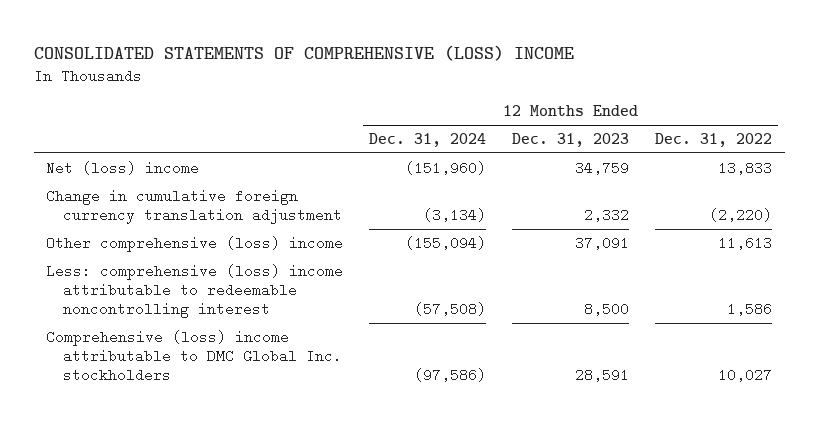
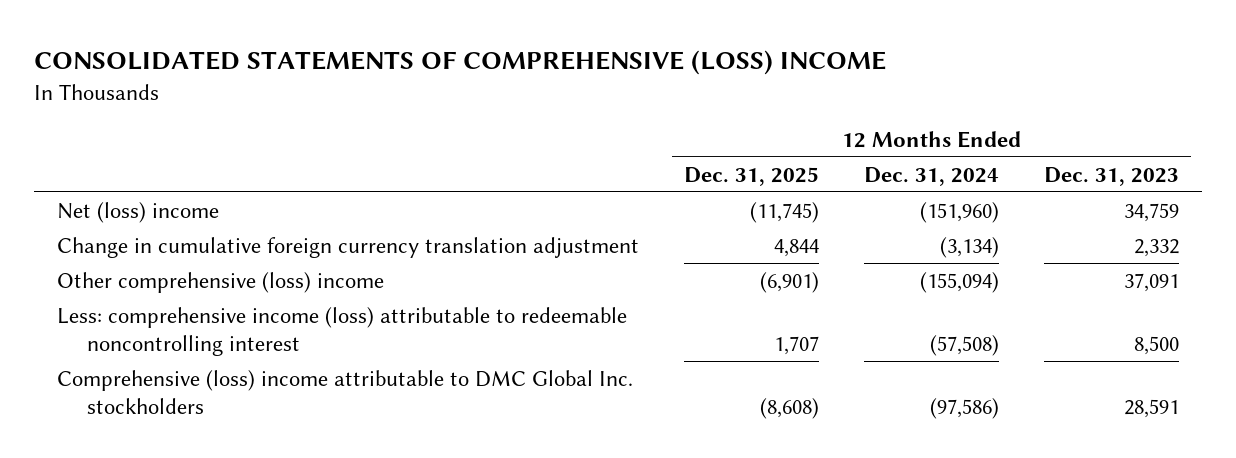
[654,133,772,148] Dec. 31, 2022 -> none
none -> [683,166,819,186] Dec. 31, 2025
[46,263,344,318] Less: comprehensive (loss) income attributable to redeemable noncontrolling interest -> [56,306,627,356] Less: comprehensive income (loss) attributable to redeemable noncontrolling interest

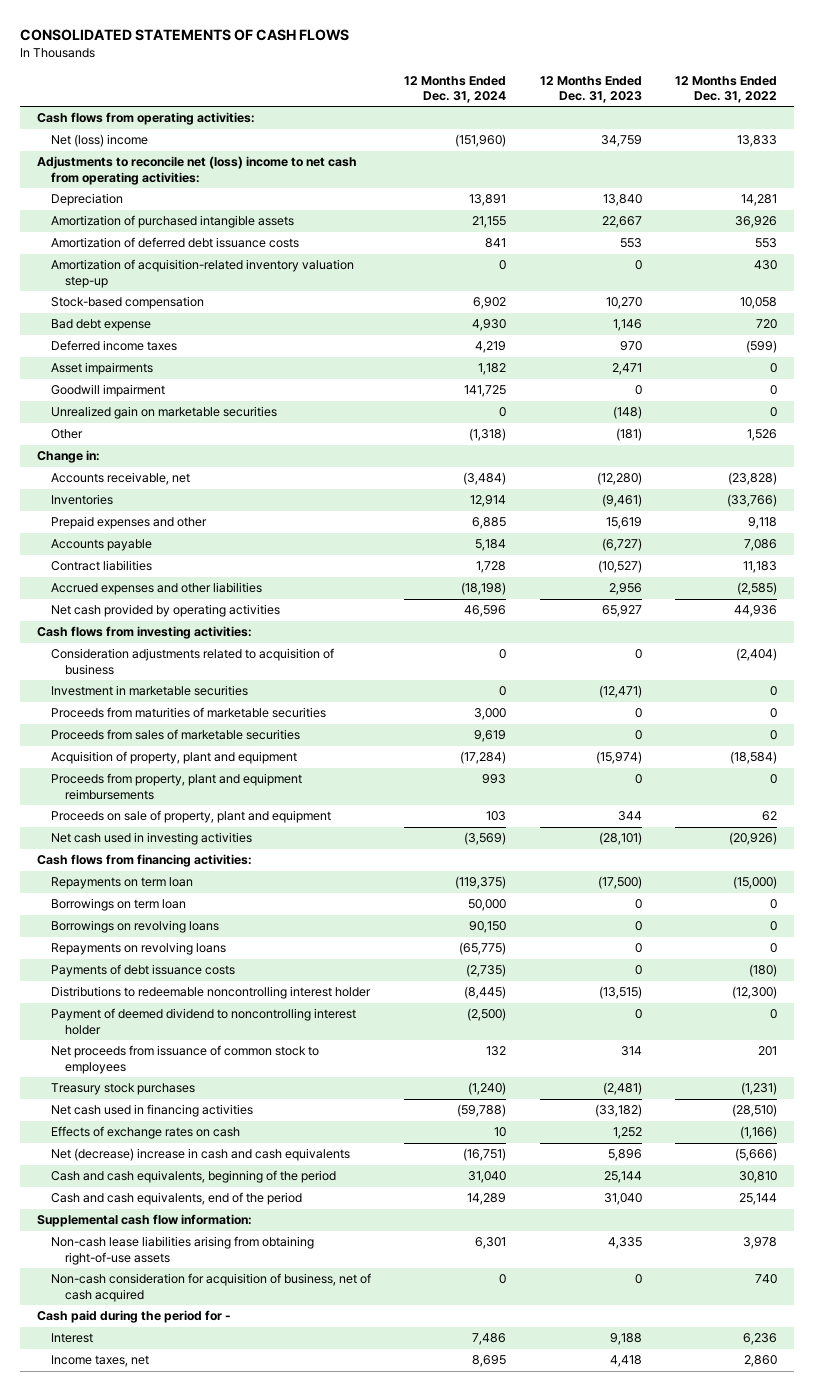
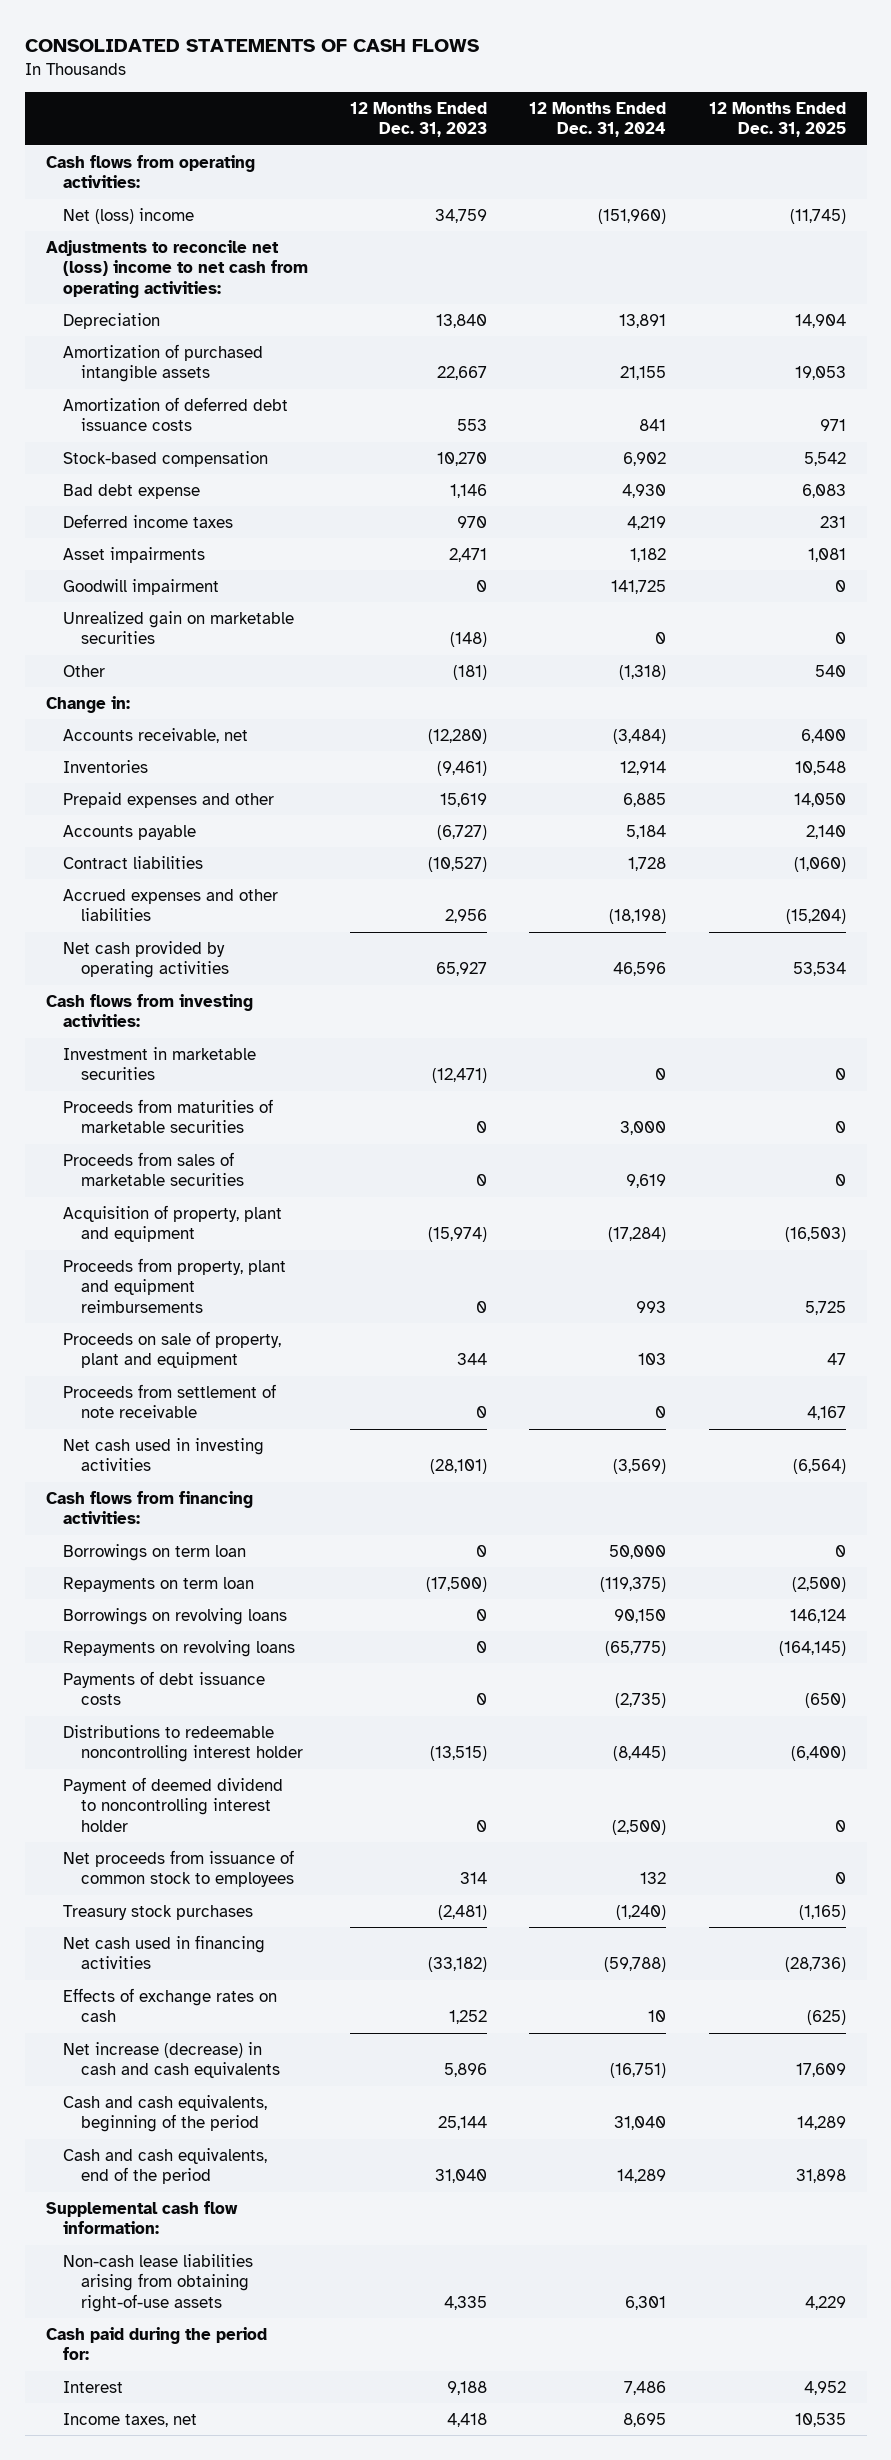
[675,75,778,103] 12 Months Ended Dec. 31, 2022 -> none
none -> [708,101,846,138] 12 Months Ended Dec. 31, 2025
[50,259,354,288] Amortization of acquisition-related inventory valuation step-up -> none
[50,648,334,675] Consideration adjustments related to acquisition of business -> none
none -> [63,1383,277,1419] Proceeds from settlement of note receivable
[50,877,193,890] Repayments on term loan -> [63,1576,255,1592] Repayments on term loan
[50,1148,350,1162] Net (decrease) increase in cash and cash equivalents -> [63,2041,281,2079] Net increase (decrease) in cash and cash equivalents
[50,1273,371,1302] Non-cash consideration for acquisition of business, net of cash acquired -> none
[36,1310,231,1324] Cash paid during the period for - -> [45,2326,267,2361] Cash paid during the period for:

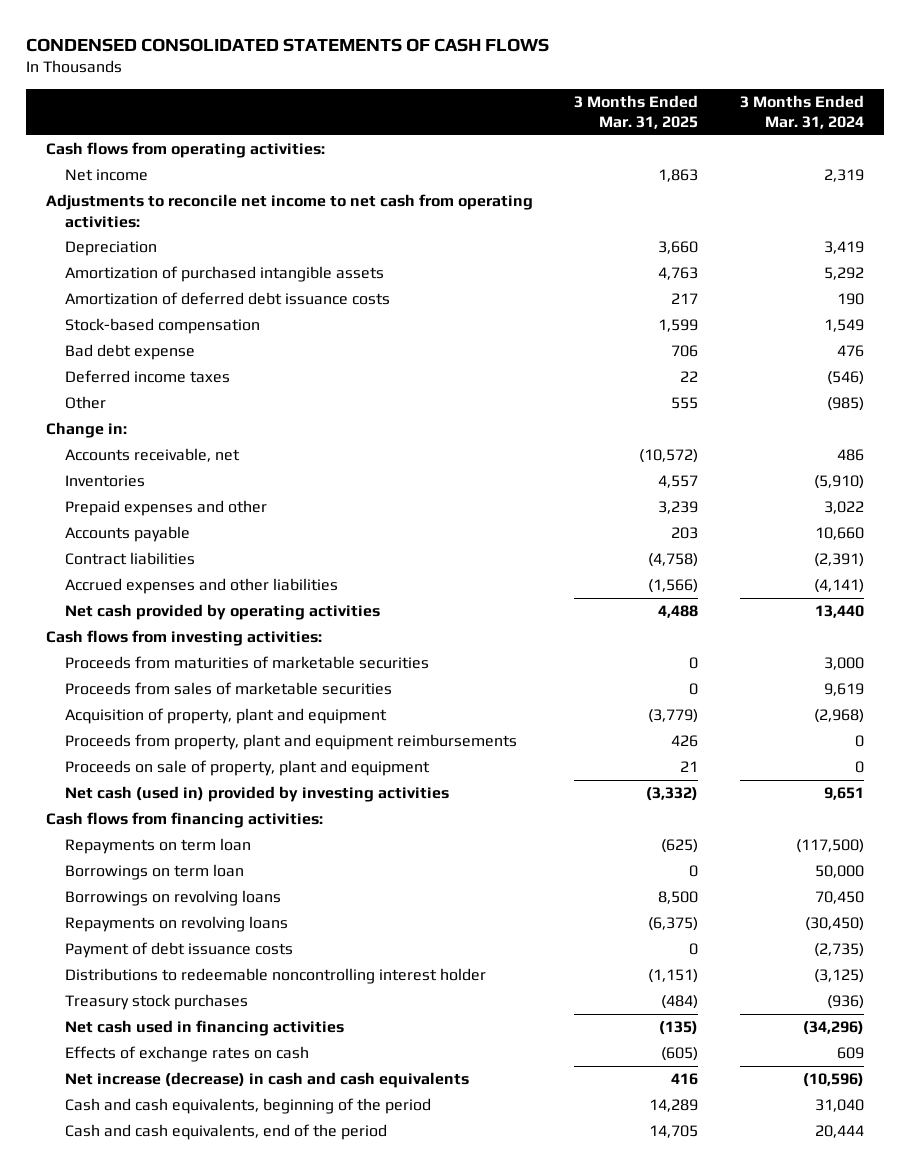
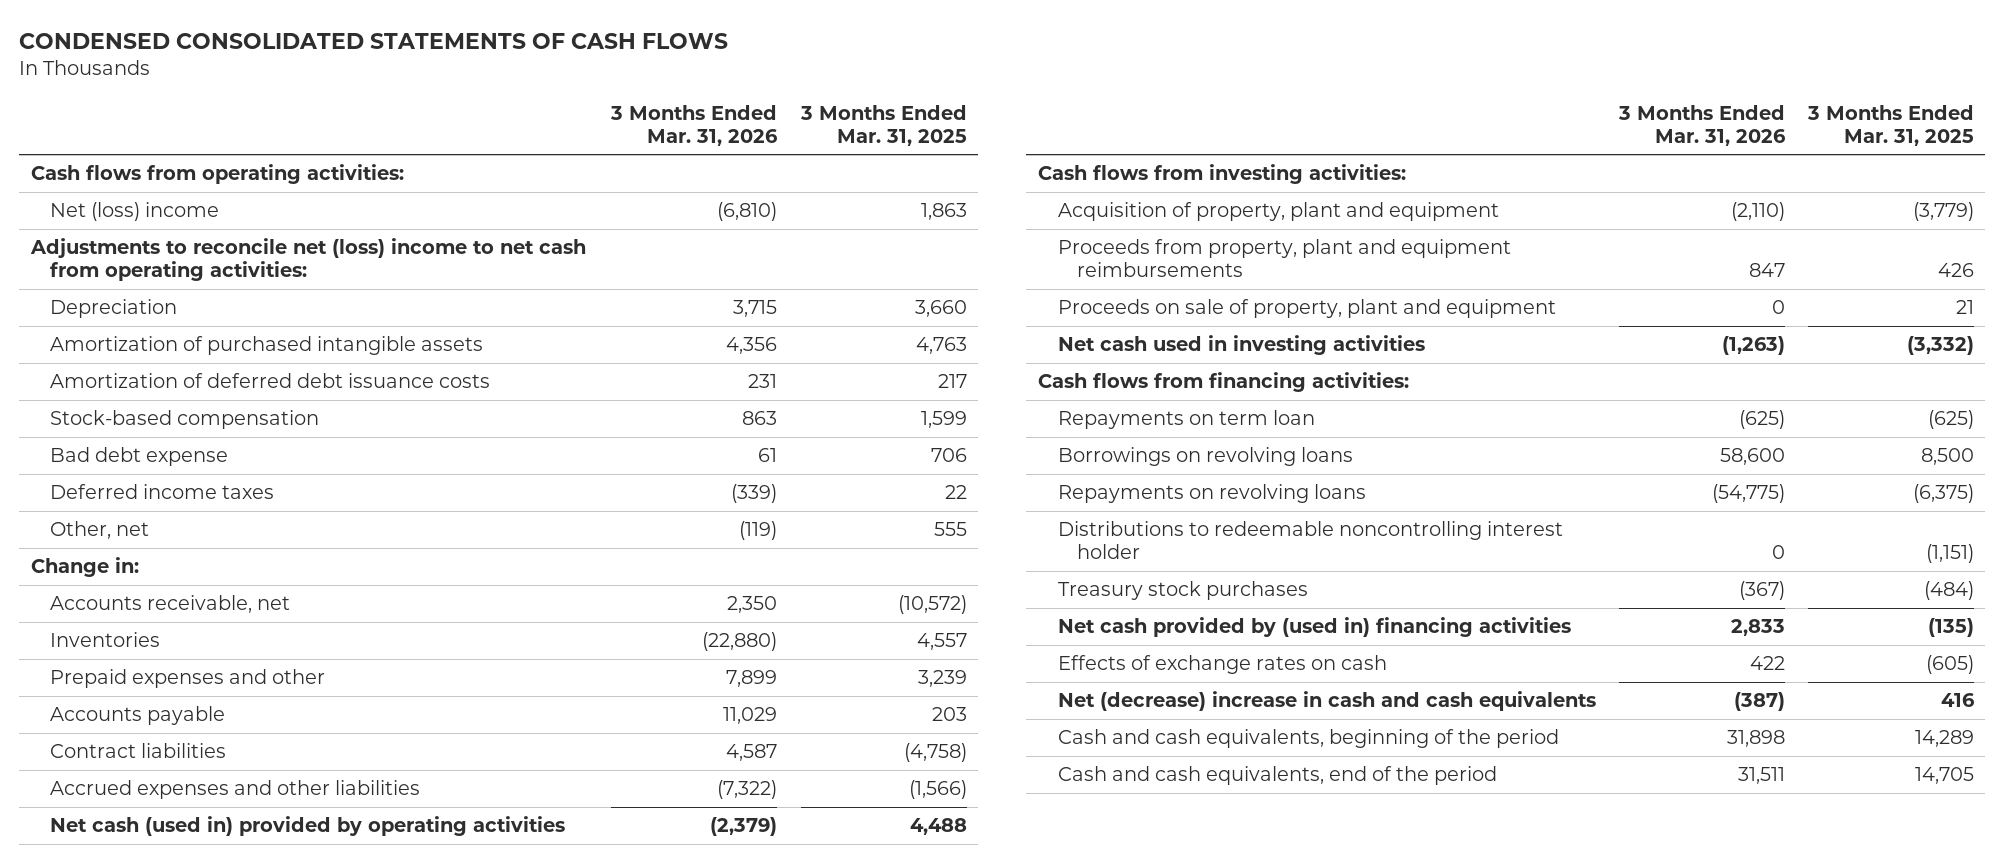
[739,94,864,130] 3 Months Ended Mar. 31, 2024 -> none
none -> [610,104,779,146] 3 Months Ended Mar. 31, 2026
[64,169,148,182] Net income -> [50,202,220,222] Net (loss) income
[46,194,534,228] Adjustments to reconcile net income to net cash from operating activities: -> [29,238,586,282] Adjustments to reconcile net (loss) income to net cash from operating activities:
[64,396,106,410] Other -> [50,521,150,540] Other, net
[64,604,380,621] Net cash provided by operating activities -> [50,816,566,837] Net cash (used in) provided by operating activities
[64,656,429,670] Proceeds from maturities of marketable securities -> none
[64,682,392,696] Proceeds from sales of marketable securities -> none
[64,786,449,803] Net cash (used in) provided by investing activities -> [1057,335,1425,356] Net cash used in investing activities
[64,864,244,881] Borrowings on term loan -> none
[64,942,293,959] Payment of debt issuance costs -> none
[64,1020,344,1037] Net cash used in financing activities -> [1057,617,1571,638] Net cash provided by (used in) financing activities
[64,1072,469,1089] Net increase (decrease) in cash and cash equivalents -> [1057,691,1596,712] Net (decrease) increase in cash and cash equivalents

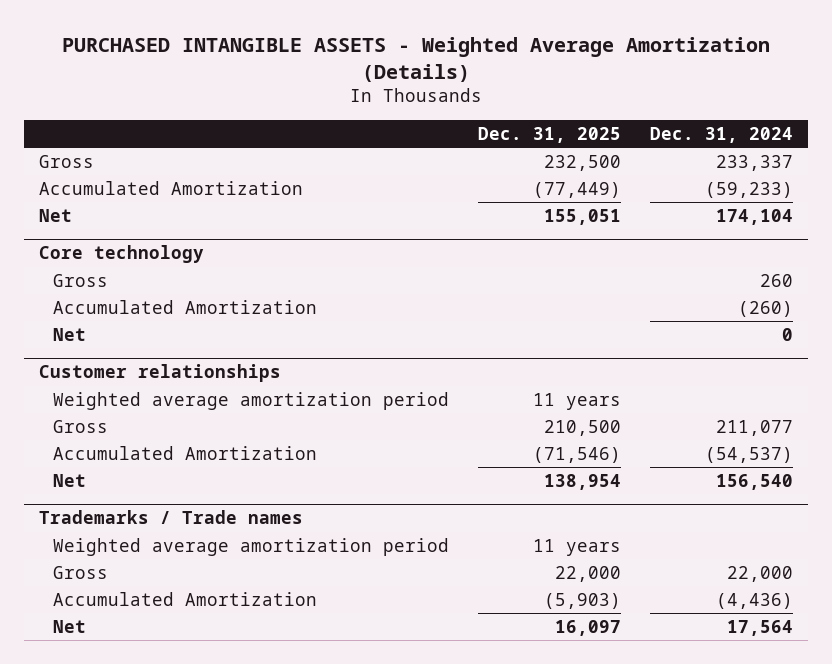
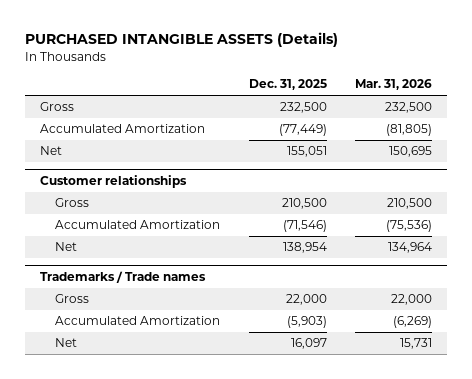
[62,36,771,82] PURCHASED INTANGIBLE ASSETS - Weighted Average Amortization (Details) -> [25,32,339,48] PURCHASED INTANGIBLE ASSETS (Details)
[650,126,794,143] Dec. 31, 2024 -> none
none -> [355,79,433,91] Mar. 31, 2026
[38,245,204,264] Core technology -> none
[53,274,109,288] Gross -> none
[53,300,318,315] Accumulated Amortization -> none
[53,328,87,342] Net -> none
[53,392,450,411] Weighted average amortization period -> none
[53,538,450,557] Weighted average amortization period -> none

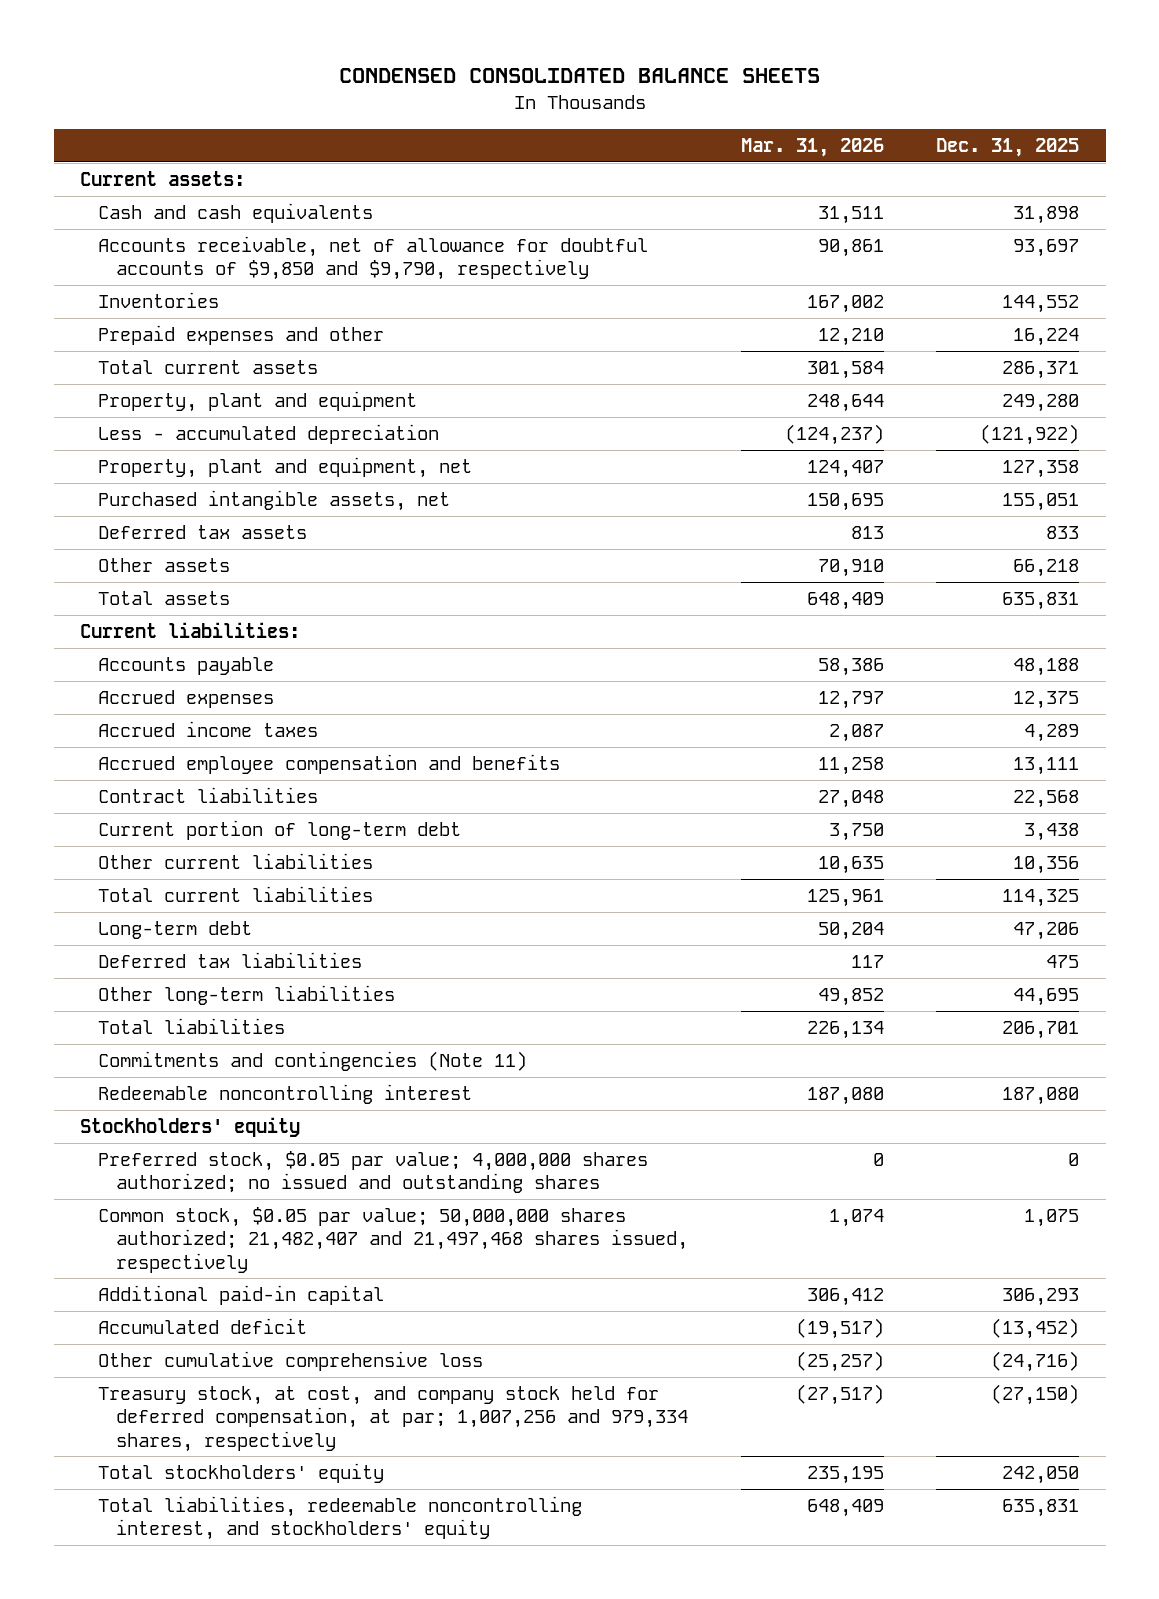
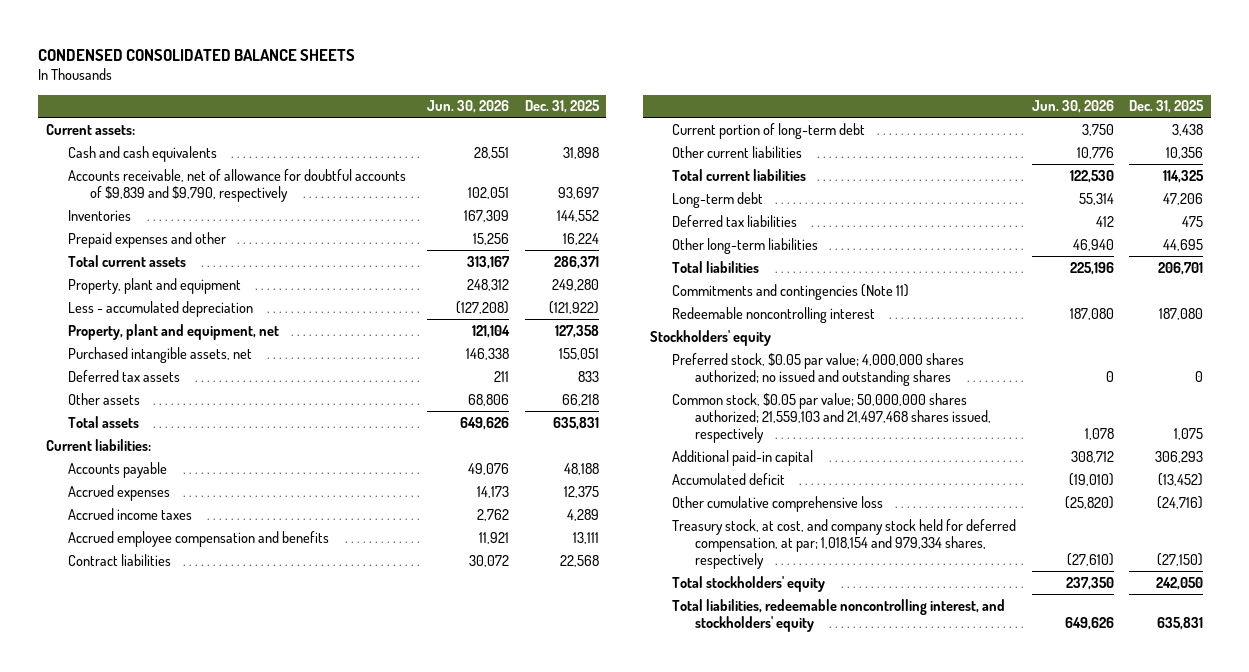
[740,137,884,157] Mar. 31, 2026 -> none
none -> [427,100,510,114] Jun. 30, 2026
[97,236,648,281] Accounts receivable, net of allowance for doubtful accounts of $9,850 and $9,790, respectively -> [68,168,407,202] Accounts receivable, net of allowance for doubtful accounts of $9,839 and $9,790, respectively
[97,1207,688,1273] Common stock, $0.05 par value; 50,000,000 shares authorized; 21,482,407 and 21,497,468 shares issued, respectively -> [672,392,991,444] Common stock, $0.05 par value; 50,000,000 shares authorized; 21,559,103 and 21,497,468 shares issued, respectively
[97,1386,688,1452] Treasury stock, at cost, and company stock held for deferred compensation, at par; 1,007,256 and 979,334 shares, respectively -> [672,518,1017,570] Treasury stock, at cost, and company stock held for deferred compensation, at par; 1,018,154 and 979,334 shares, respectively

